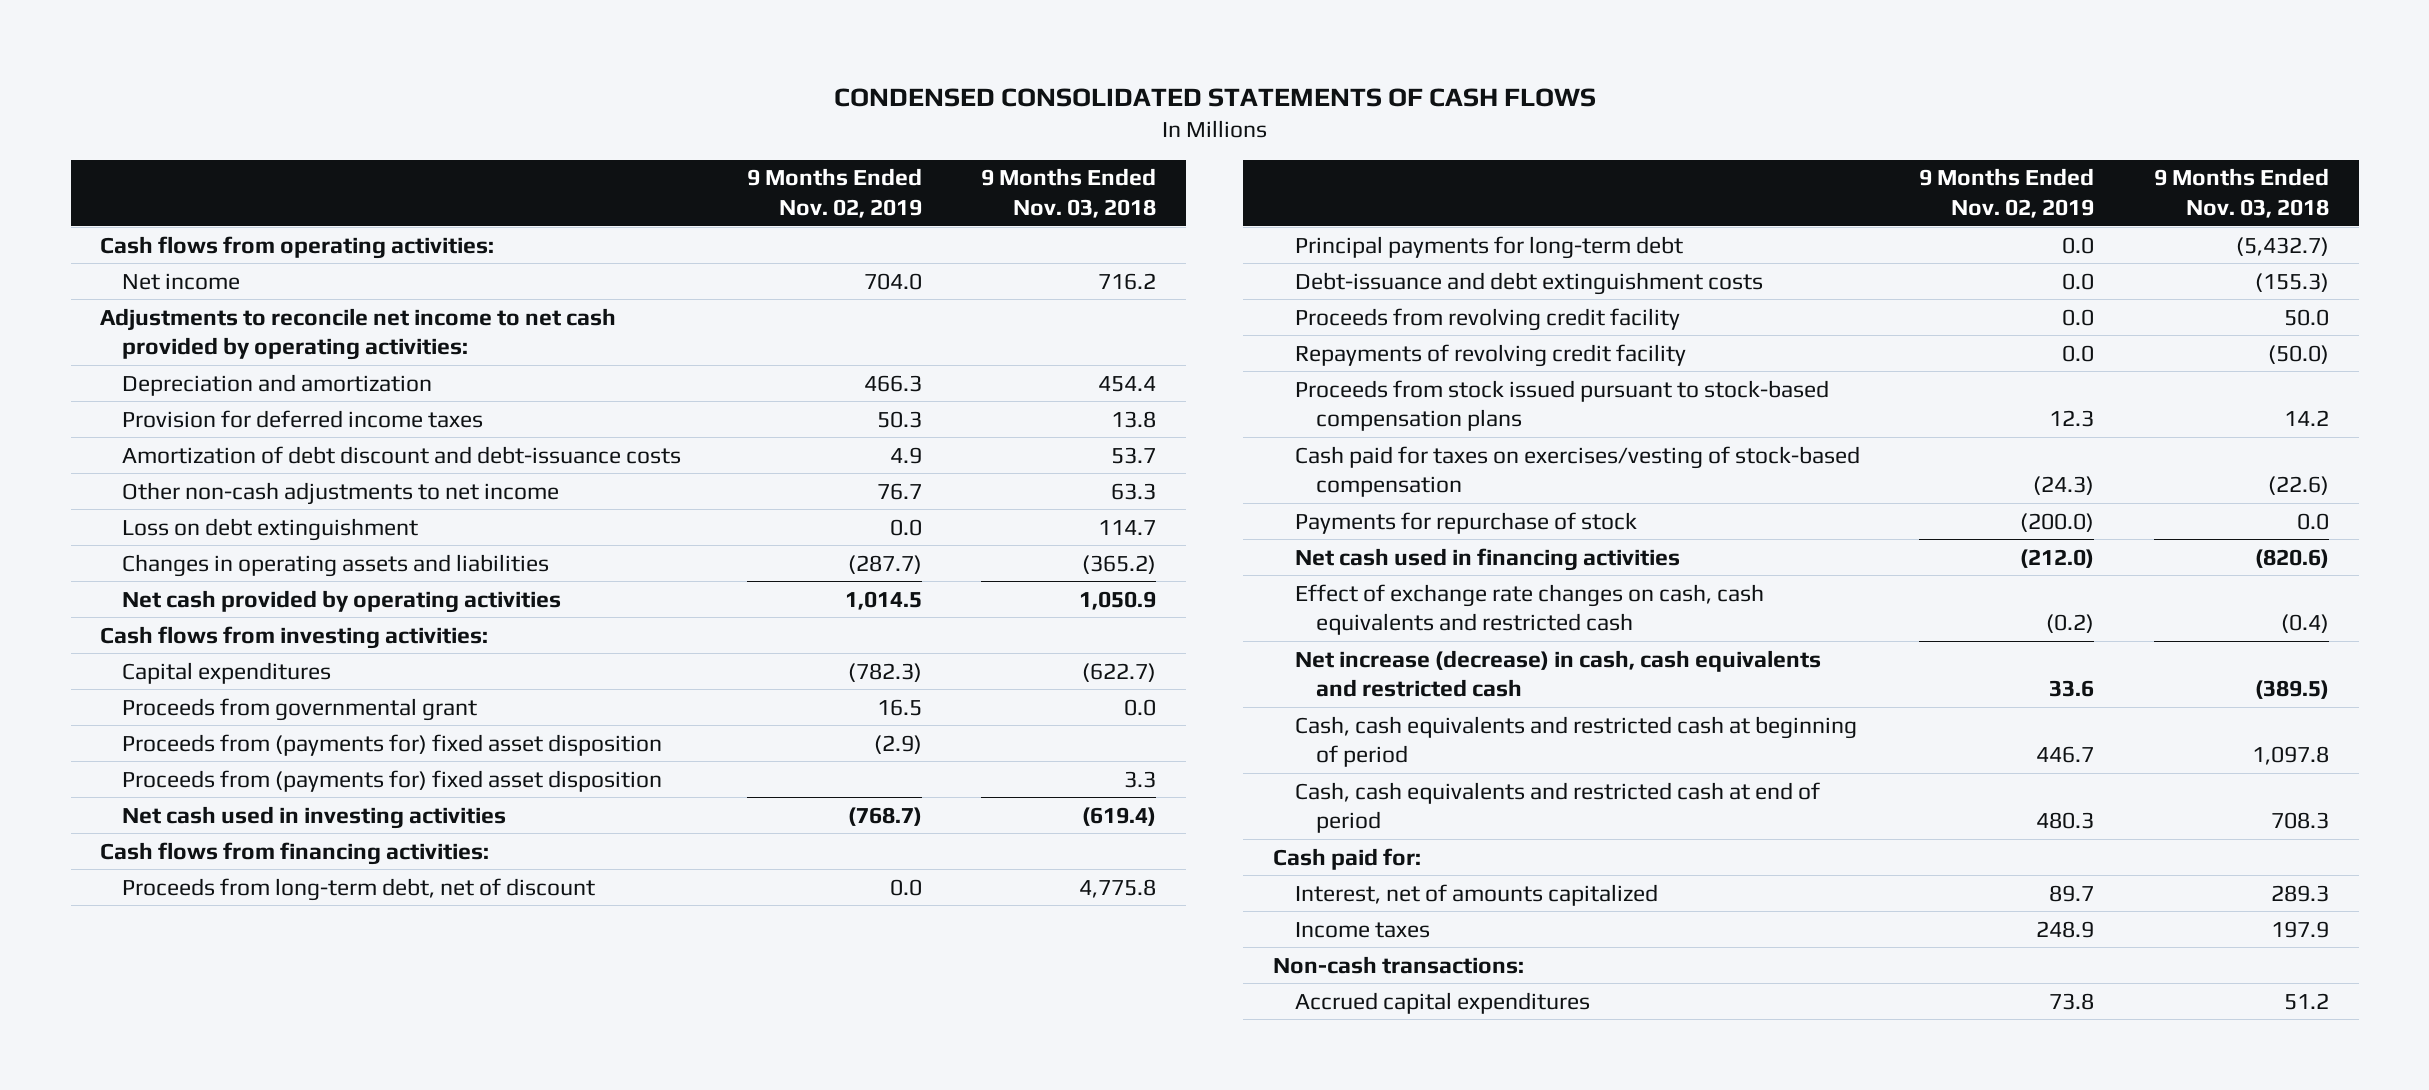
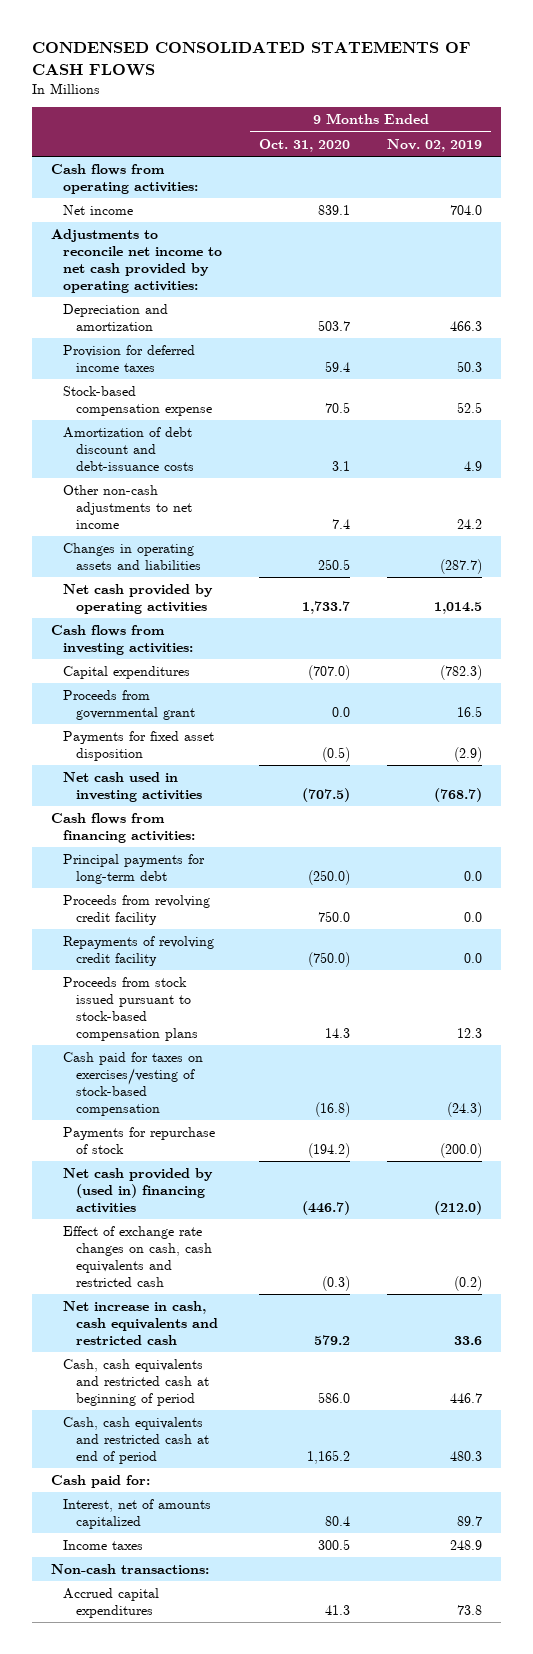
[981,168,1157,218] 9 Months Ended Nov. 03, 2018 -> none
none -> [259,138,351,152] Oct. 31, 2020
none -> [63,386,212,416] Stock-based compensation expense
[122,517,419,541] Loss on debt extinguishment -> none
[876,482,922,500] 76.7 -> [457,518,483,529] 24.2
[122,769,663,792] Proceeds from (payments for) fixed asset disposition -> none
[122,733,663,756] Proceeds from (payments for) fixed asset disposition -> [63,731,215,761] Payments for fixed asset disposition
[122,877,596,901] Proceeds from long-term debt, net of discount -> none
[1294,271,1763,295] Debt-issuance and debt extinguishment costs -> none
[1294,547,1680,571] Net cash used in financing activities -> [63,1168,214,1213] Net cash provided by (used in) financing activities
[1294,649,1821,698] Net increase (decrease) in cash, cash equivalents and restricted cash -> [63,1301,218,1345] Net increase in cash, cash equivalents and restricted cash

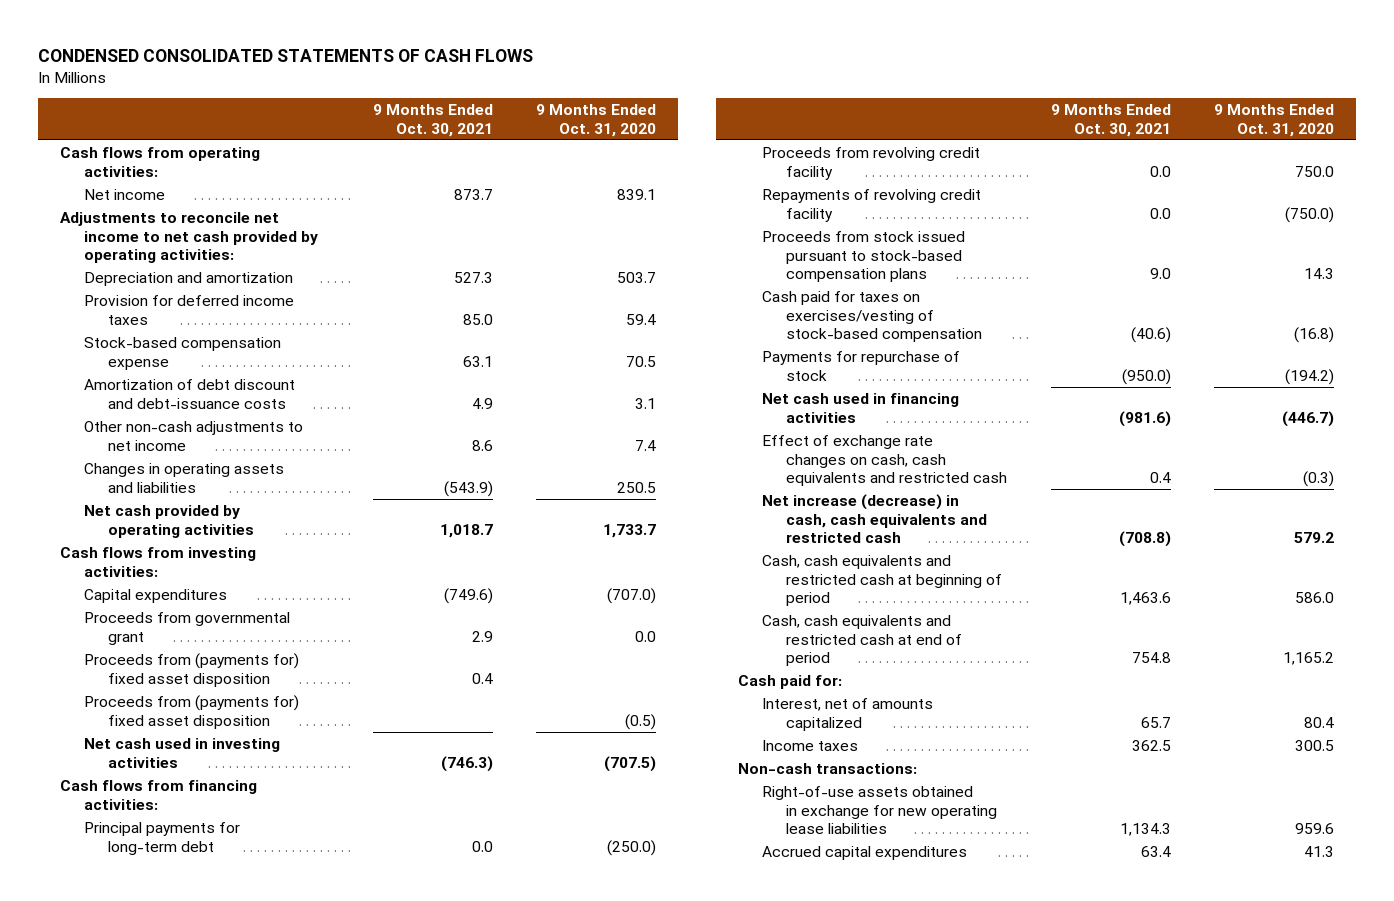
[387,138,483,152] Nov. 02, 2019 -> none
none -> [372,104,493,137] 9 Months Ended Oct. 30, 2021
none -> [84,652,300,687] Proceeds from (payments for) fixed asset disposition
[63,731,215,761] Payments for fixed asset disposition -> [84,694,300,729] Proceeds from (payments for) fixed asset disposition
[63,1168,214,1213] Net cash provided by (used in) financing activities -> [762,392,960,423] Net cash used in financing activities
[63,1301,218,1345] Net increase in cash, cash equivalents and restricted cash -> [762,493,988,544] Net increase (decrease) in cash, cash equivalents and restricted cash
none -> [762,785,998,835] Right-of-use assets obtained in exchange for new operating lease liabilities

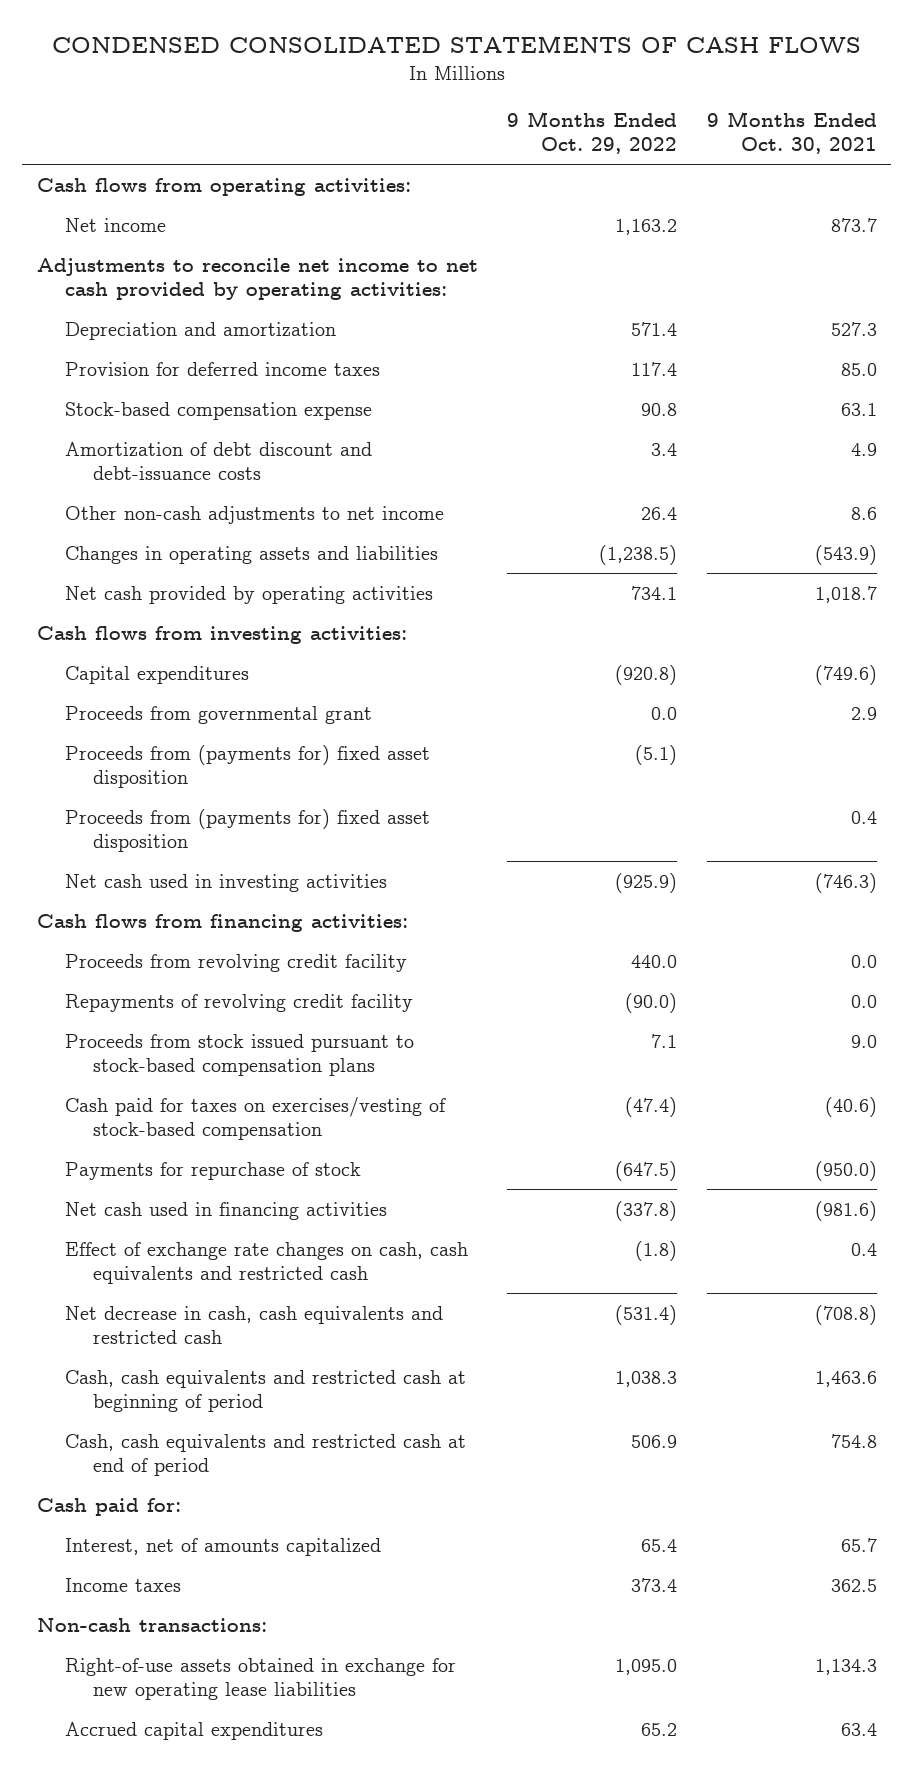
[536,104,657,137] 9 Months Ended Oct. 31, 2020 -> none
none -> [507,110,678,155] 9 Months Ended Oct. 29, 2022
[84,652,300,687] Proceeds from (payments for) fixed asset disposition -> [64,808,430,852] Proceeds from (payments for) fixed asset disposition
[84,821,241,855] Principal payments for long-term debt -> none
[762,493,988,544] Net increase (decrease) in cash, cash equivalents and restricted cash -> [64,1305,443,1344] Net decrease in cash, cash equivalents and restricted cash

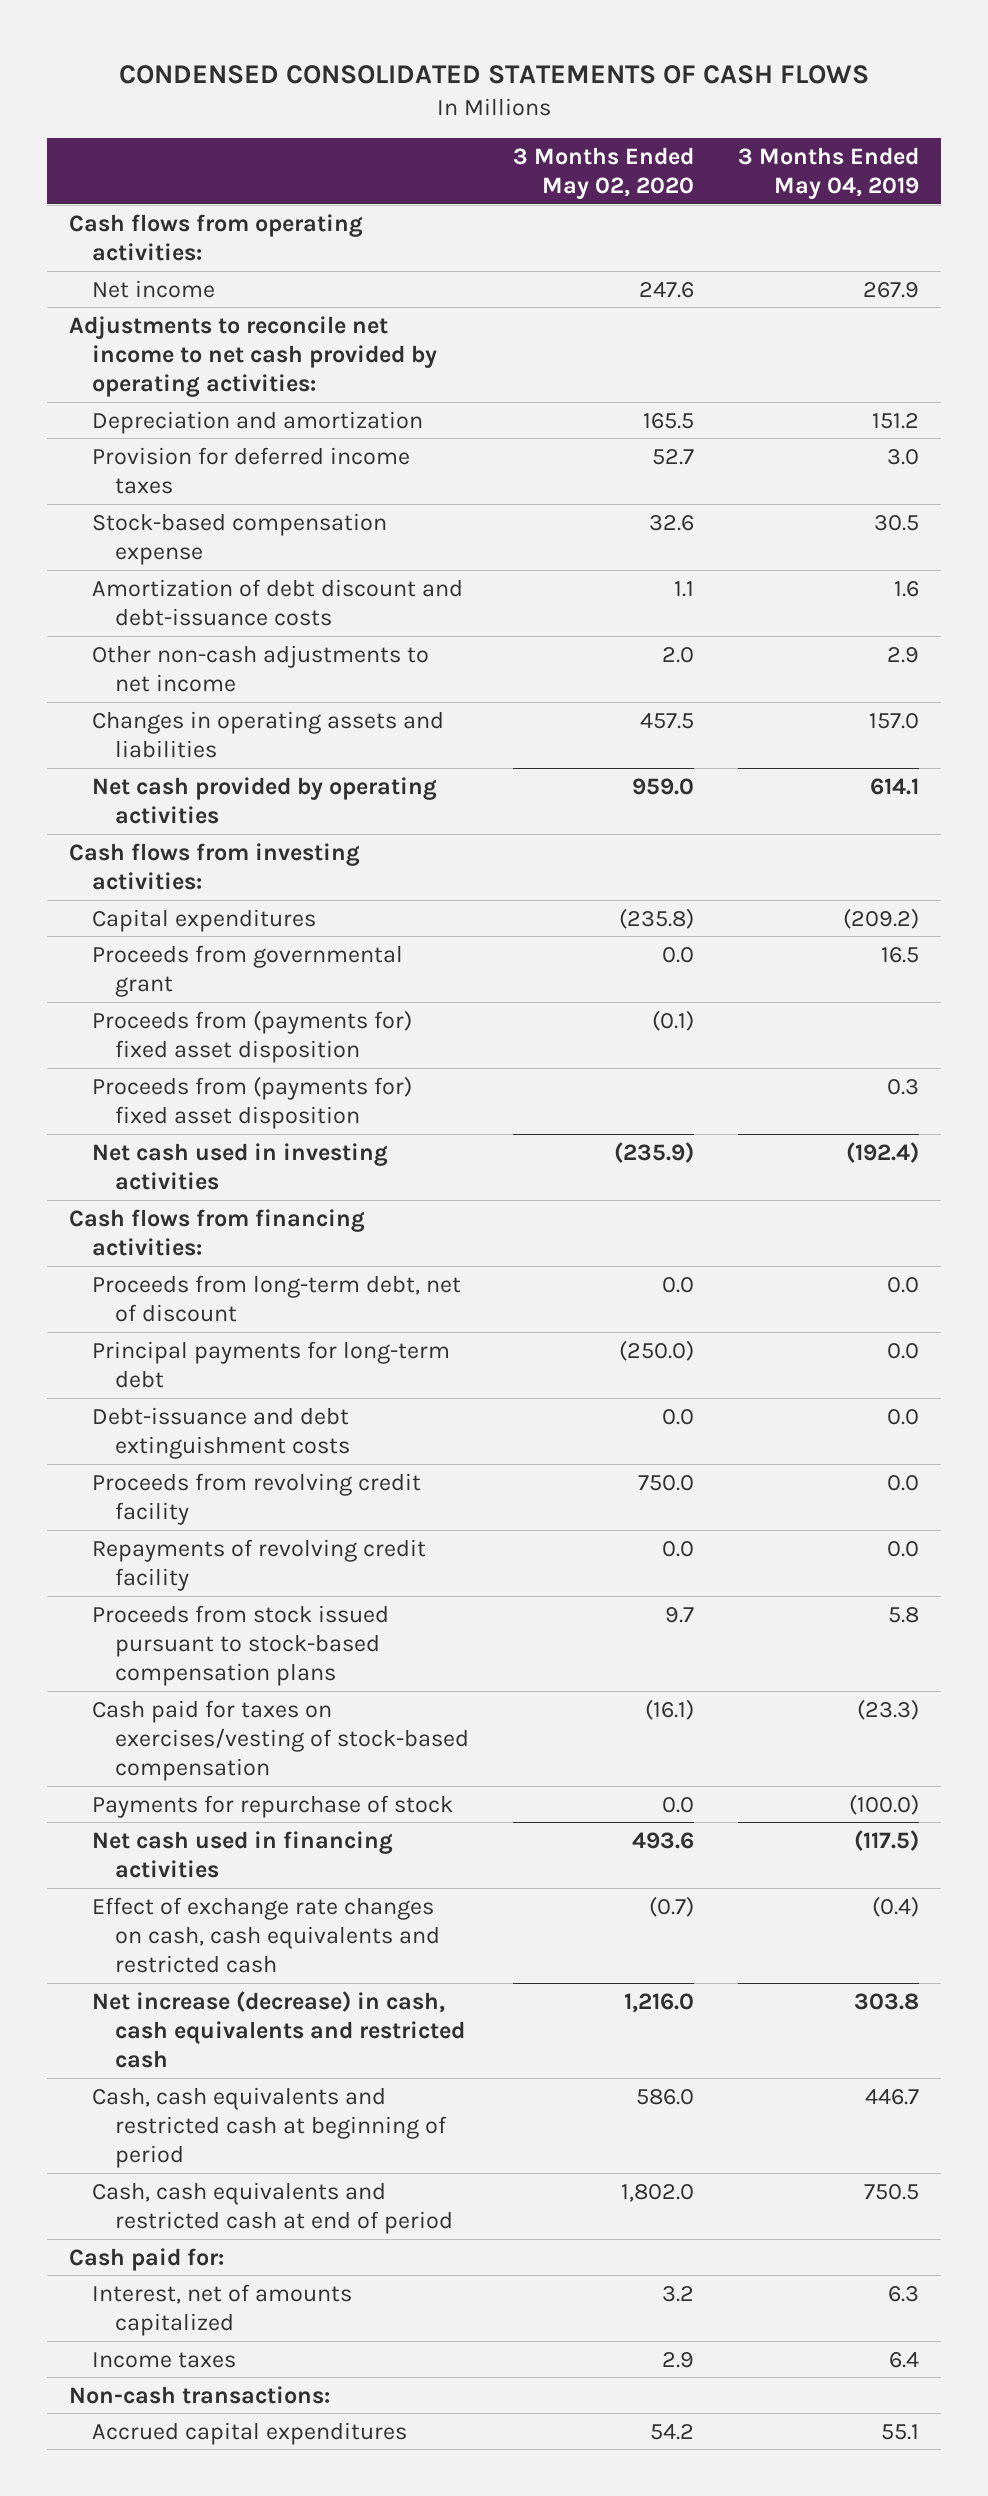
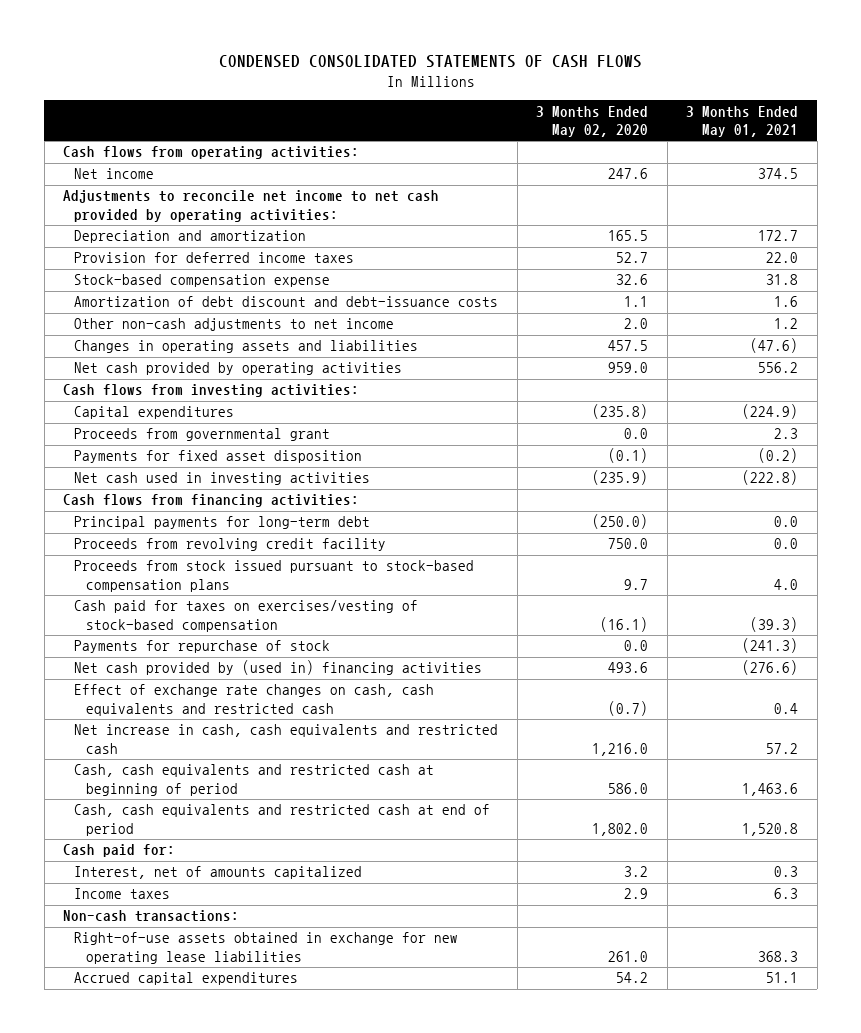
[738,146,920,199] 3 Months Ended May 04, 2019 -> none
none -> [686,105,799,137] 3 Months Ended May 01, 2021
[92,1075,413,1129] Proceeds from (payments for) fixed asset disposition -> none
[92,1009,413,1063] Proceeds from (payments for) fixed asset disposition -> [74,450,363,464] Payments for fixed asset disposition
[92,1274,462,1322] Proceeds from long-term debt, net of discount -> none
[92,1406,350,1459] Debt-issuance and debt extinguishment costs -> none
[92,1538,427,1591] Repayments of revolving credit facility -> none
[92,1830,394,1878] Net cash used in financing activities -> [74,660,483,676] Net cash provided by (used in) financing activities
[92,1990,465,2068] Net increase (decrease) in cash, cash equivalents and restricted cash -> [74,724,499,754] Net increase in cash, cash equivalents and restricted cash
none -> [74,932,459,964] Right-of-use assets obtained in exchange for new operating lease liabilities

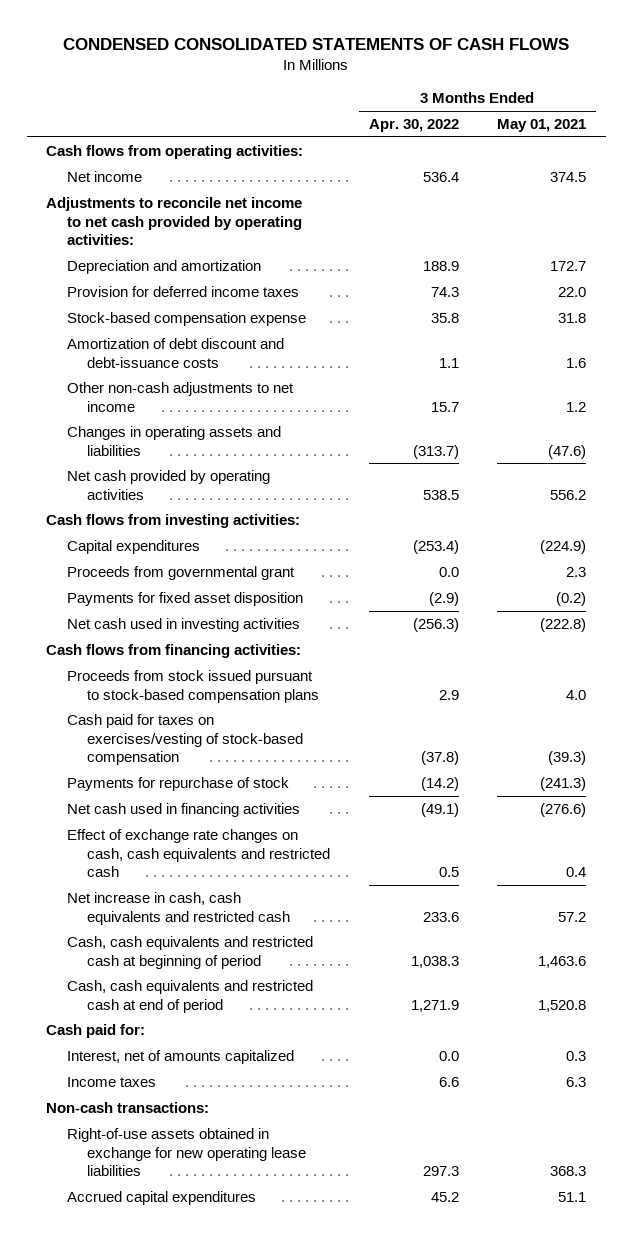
[536,105,649,137] 3 Months Ended May 02, 2020 -> none
none -> [368,119,459,133] Apr. 30, 2022
[74,516,371,530] Principal payments for long-term debt -> none
[74,538,387,552] Proceeds from revolving credit facility -> none
[74,660,483,676] Net cash provided by (used in) financing activities -> [66,803,300,818] Net cash used in financing activities

